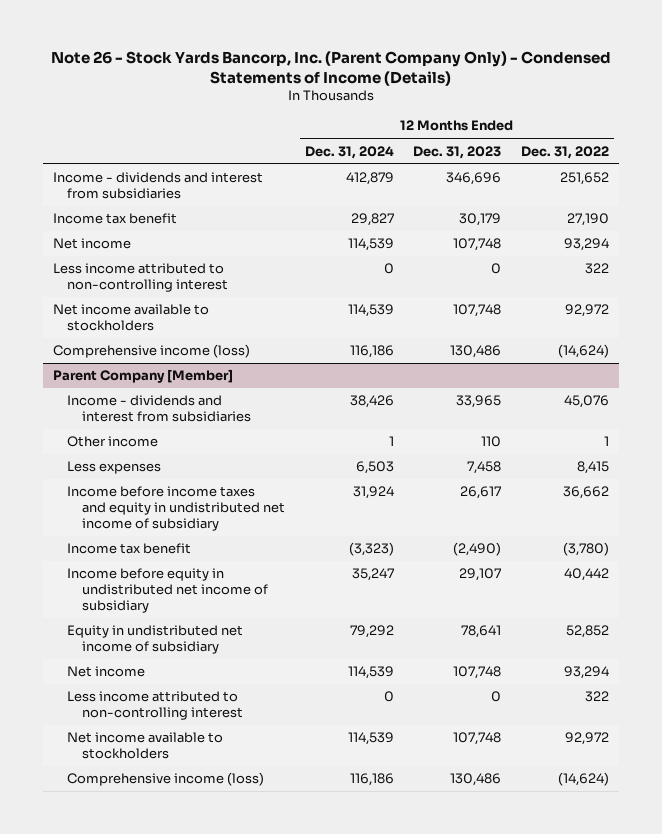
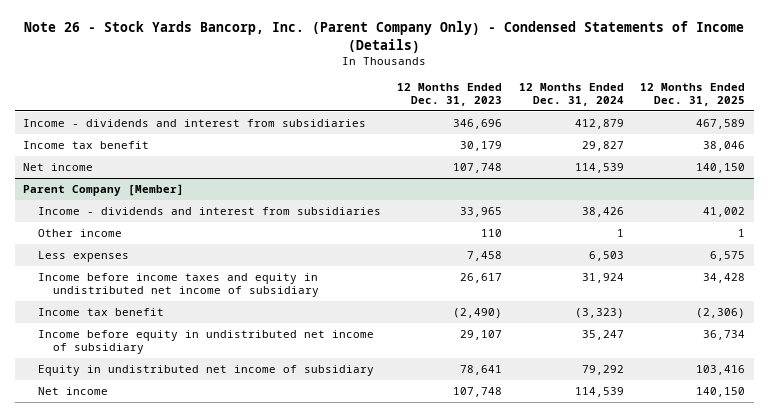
[521,145,610,159] Dec. 31, 2022 -> none
none -> [640,82,746,107] 12 Months Ended Dec. 31, 2025
[52,263,229,293] Less income attributed to non-controlling interest -> none
[52,304,209,332] Net income available to stockholders -> none
[52,344,250,359] Comprehensive income (loss) -> none
[67,691,243,721] Less income attributed to non-controlling interest -> none
[67,732,224,760] Net income available to stockholders -> none
[67,772,265,787] Comprehensive income (loss) -> none

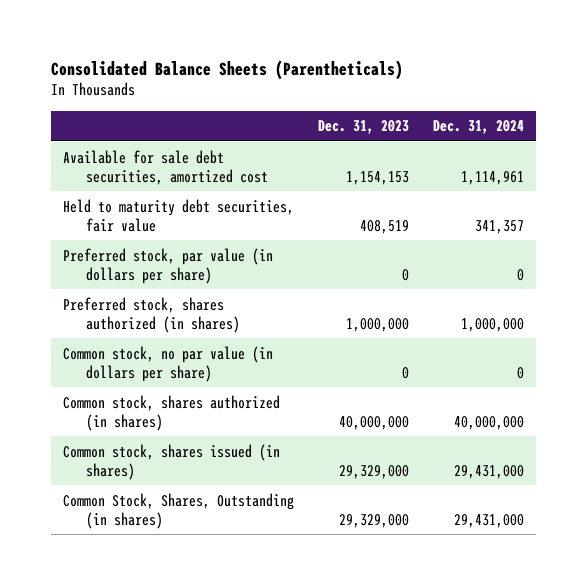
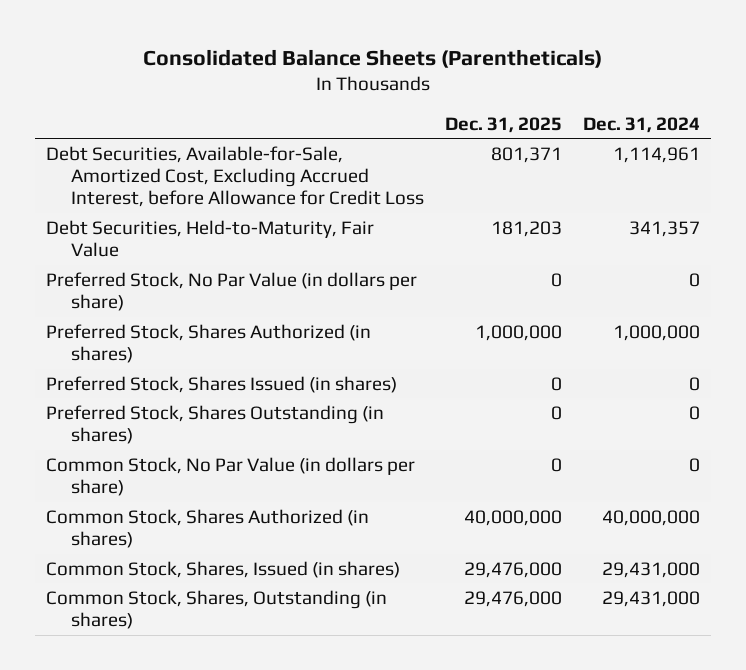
[318,120,410,135] Dec. 31, 2023 -> none
none -> [445,116,563,133] Dec. 31, 2025
[63,149,269,185] Available for sale debt securities, amortized cost -> [45,145,425,208] Debt Securities, Available-for-Sale, Amortized Cost, Excluding Accrued Interest, before Allowance for Credit Loss
[63,198,295,232] Held to maturity debt securities, fair value -> [45,219,374,258] Debt Securities, Held-to-Maturity, Fair Value
[63,247,274,284] Preferred stock, par value (in dollars per share) -> [45,271,417,312] Preferred Stock, No Par Value (in dollars per share)
[63,296,241,333] Preferred stock, shares authorized (in shares) -> [45,323,371,364] Preferred Stock, Shares Authorized (in shares)
none -> [45,375,397,393] Preferred Stock, Shares Issued (in shares)
none -> [45,404,384,445] Preferred Stock, Shares Outstanding (in shares)
[63,345,274,382] Common stock, no par value (in dollars per share) -> [45,456,415,497] Common Stock, No Par Value (in dollars per share)
[63,394,281,431] Common stock, shares authorized (in shares) -> [45,508,369,549] Common Stock, Shares Authorized (in shares)
[63,443,281,480] Common stock, shares issued (in shares) -> [45,560,400,578] Common Stock, Shares, Issued (in shares)

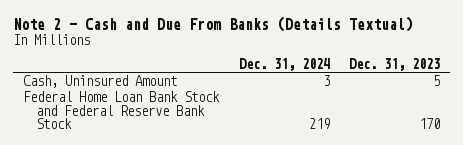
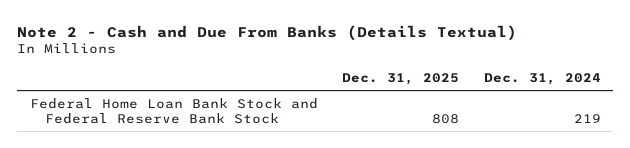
[349,58,441,72] Dec. 31, 2023 -> none
none -> [342,73,460,86] Dec. 31, 2025
[22,75,177,89] Cash, Uninsured Amount -> none

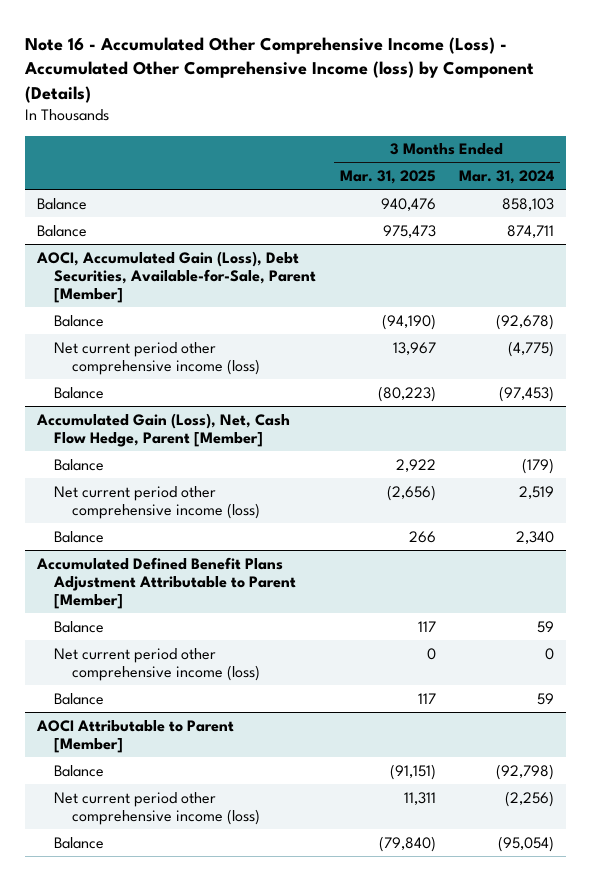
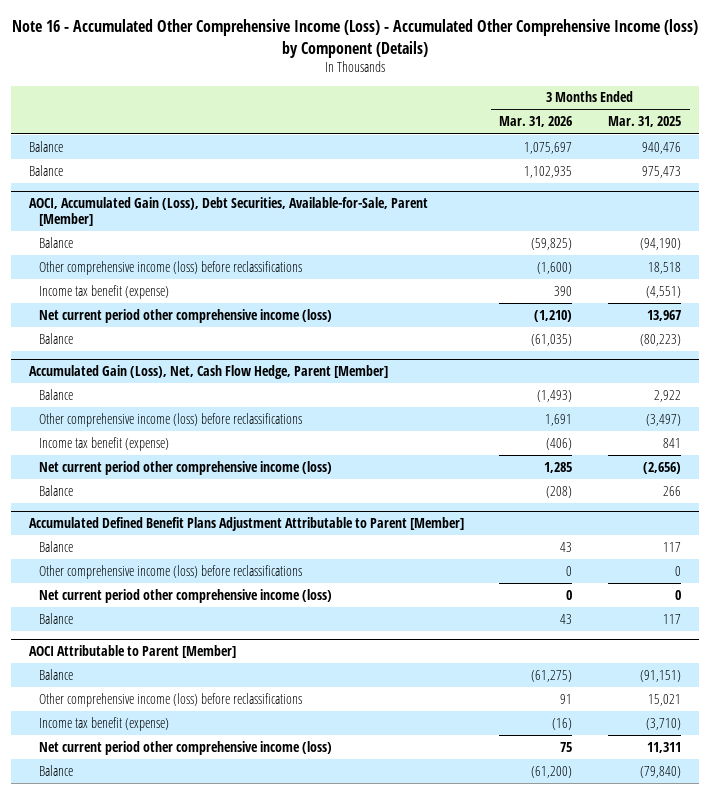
[459,169,555,184] Mar. 31, 2024 -> none
none -> [499,116,573,128] Mar. 31, 2026
none -> [39,260,303,275] Other comprehensive income (loss) before reclassifications
none -> [39,284,170,299] Income tax benefit (expense)
none -> [39,412,303,427] Other comprehensive income (loss) before reclassifications
none -> [39,436,170,451] Income tax benefit (expense)
none -> [39,564,303,579] Other comprehensive income (loss) before reclassifications
none -> [39,692,303,707] Other comprehensive income (loss) before reclassifications
none -> [39,716,170,731] Income tax benefit (expense)

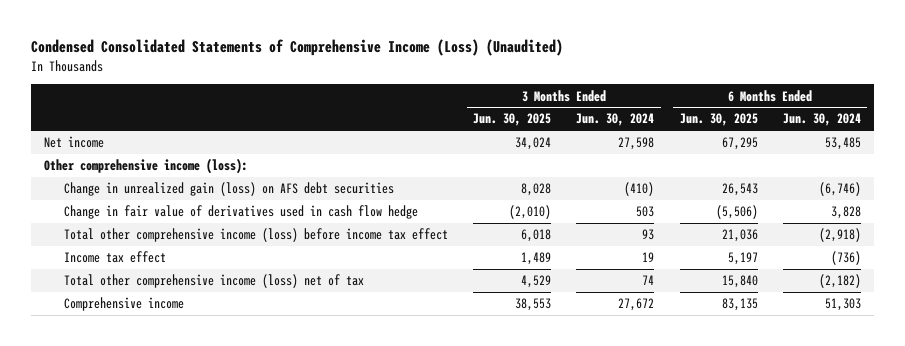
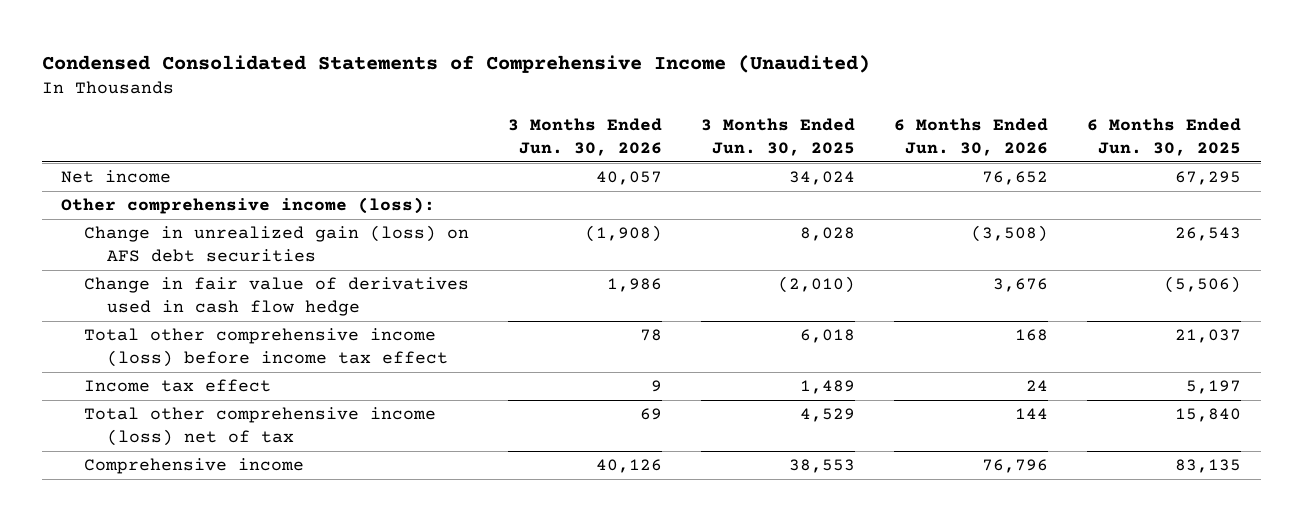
[31,39,564,57] Condensed Consolidated Statements of Comprehensive Income (Loss) (Unaudited) -> [41,55,870,74] Condensed Consolidated Statements of Comprehensive Income (Unaudited)
[576,113,655,127] Jun. 30, 2024 -> none
[782,113,861,127] Jun. 30, 2024 -> none
none -> [508,118,663,156] 3 Months Ended Jun. 30, 2026
none -> [894,118,1049,156] 6 Months Ended Jun. 30, 2026
[721,229,758,243] 21,036 -> [1175,329,1242,344] 21,037

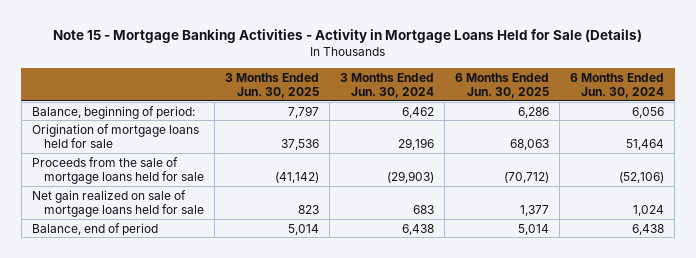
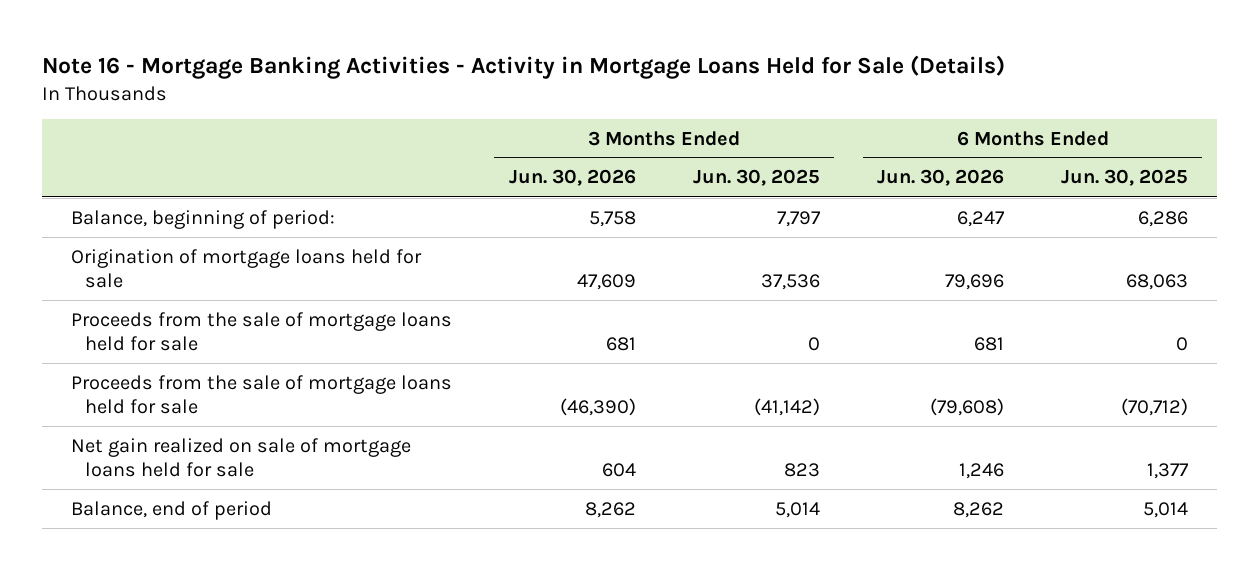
[53,29,643,44] Note 15 - Mortgage Banking Activities - Activity in Mortgage Loans Held for Sale (Details) -> [42,54,1006,79] Note 16 - Mortgage Banking Activities - Activity in Mortgage Loans Held for Sale (Details)
[340,72,435,98] 3 Months Ended Jun. 30, 2024 -> none
[570,72,665,98] 6 Months Ended Jun. 30, 2024 -> none
none -> [508,169,636,187] Jun. 30, 2026
none -> [877,169,1005,187] Jun. 30, 2026
none -> [70,311,452,352] Proceeds from the sale of mortgage loans held for sale

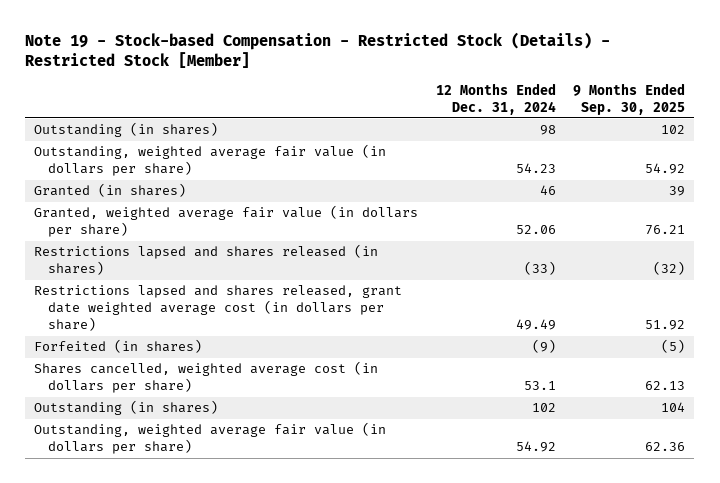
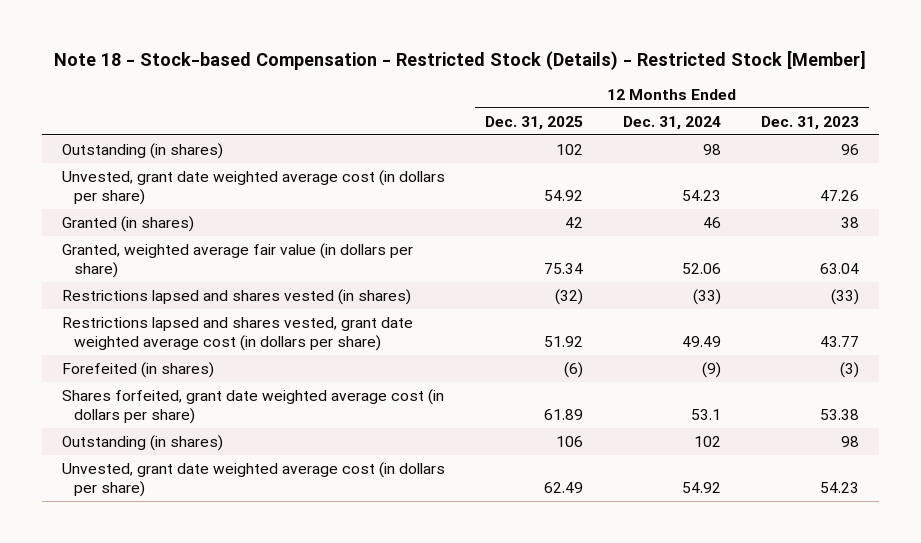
[25,31,611,69] Note 19 - Stock-based Compensation - Restricted Stock (Details) - Restricted Stock [Member] -> [54,49,867,70] Note 18 - Stock-based Compensation - Restricted Stock (Details) - Restricted Stock [Member]
[573,82,686,115] 9 Months Ended Sep. 30, 2025 -> none
none -> [484,115,583,130] Dec. 31, 2025
none -> [760,115,859,130] Dec. 31, 2023
[34,144,387,177] Outstanding, weighted average fair value (in dollars per share) -> [61,169,445,205] Unvested, grant date weighted average cost (in dollars per share)
[34,244,379,276] Restrictions lapsed and shares released (in shares) -> [61,288,411,305] Restrictions lapsed and shares vested (in shares)
[34,285,403,332] Restrictions lapsed and shares released, grant date weighted average cost (in dollars per share) -> [61,316,413,351] Restrictions lapsed and shares vested, grant date weighted average cost (in dollars per share)
[34,339,203,354] Forfeited (in shares) -> [61,361,214,378] Forefeited (in shares)
[34,361,379,394] Shares cancelled, weighted average cost (in dollars per share) -> [61,388,444,424] Shares forfeited, grant date weighted average cost (in dollars per share)
[34,422,387,455] Outstanding, weighted average fair value (in dollars per share) -> [61,461,445,497] Unvested, grant date weighted average cost (in dollars per share)

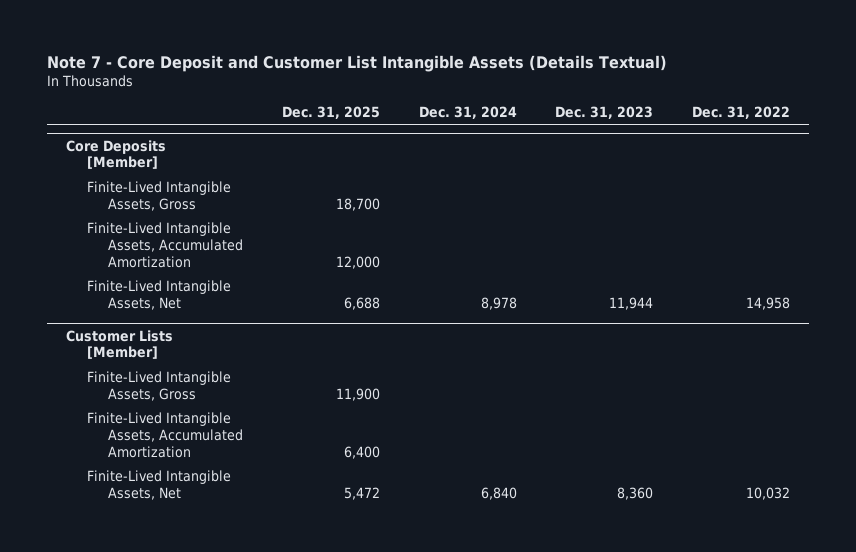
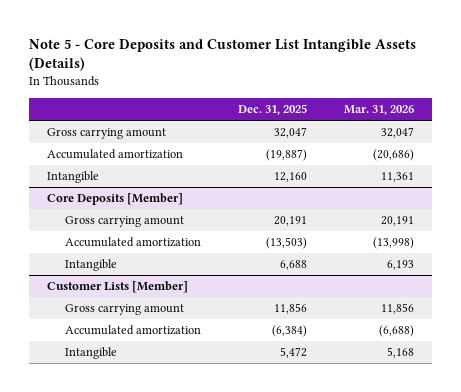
[46,54,667,72] Note 7 - Core Deposit and Customer List Intangible Assets (Details Textual) -> [29,38,417,72] Note 5 - Core Deposits and Customer List Intangible Assets (Details)
[418,106,517,120] Dec. 31, 2024 -> none
[555,106,654,120] Dec. 31, 2023 -> none
[692,106,791,120] Dec. 31, 2022 -> none
none -> [343,105,414,116] Mar. 31, 2026
none -> [47,128,167,140] Gross carrying amount
none -> [47,149,184,160] Accumulated amortization
none -> [47,171,100,184] Intangible
[87,181,232,212] Finite-Lived Intangible Assets, Gross -> none
none -> [65,216,185,228] Gross carrying amount
[87,222,244,268] Finite-Lived Intangible Assets, Accumulated Amortization -> [65,237,202,248] Accumulated amortization
[335,255,380,269] 12,000 -> [266,237,308,250] (13,503)
[87,280,232,311] Finite-Lived Intangible Assets, Net -> [65,259,118,272] Intangible
[87,371,232,402] Finite-Lived Intangible Assets, Gross -> none
none -> [65,304,185,316] Gross carrying amount
[87,412,244,458] Finite-Lived Intangible Assets, Accumulated Amortization -> [65,325,202,336] Accumulated amortization
[343,445,380,459] 6,400 -> [272,325,308,338] (6,384)
[87,470,232,501] Finite-Lived Intangible Assets, Net -> [65,347,118,360] Intangible

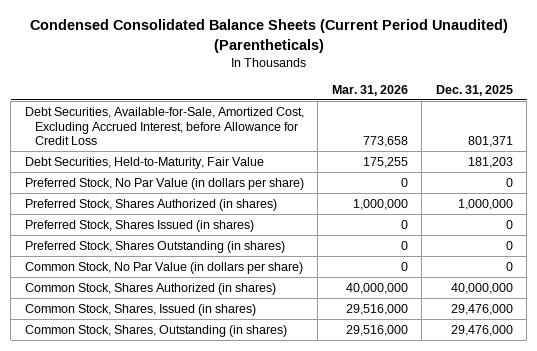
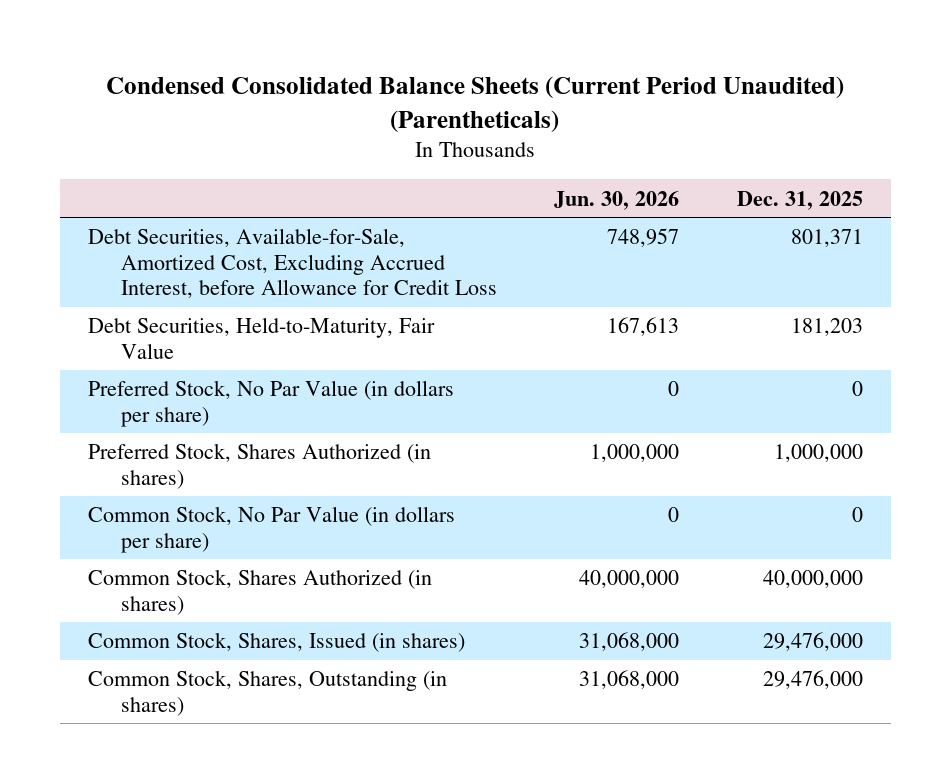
[331,84,408,96] Mar. 31, 2026 -> none
none -> [554,190,680,210] Jun. 30, 2026
[24,219,254,232] Preferred Stock, Shares Issued (in shares) -> none
[24,240,285,253] Preferred Stock, Shares Outstanding (in shares) -> none

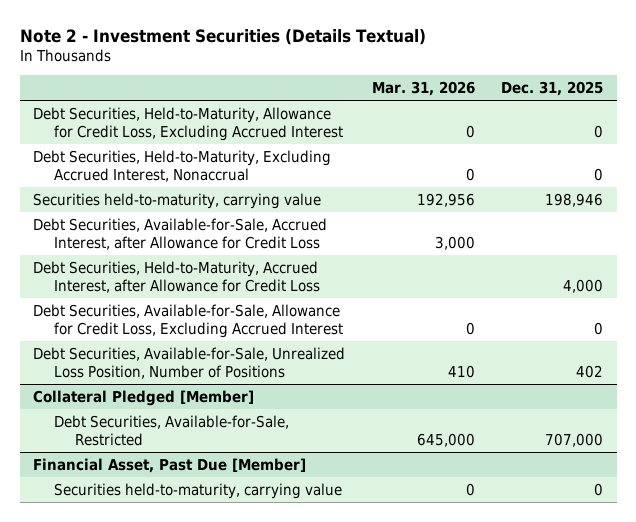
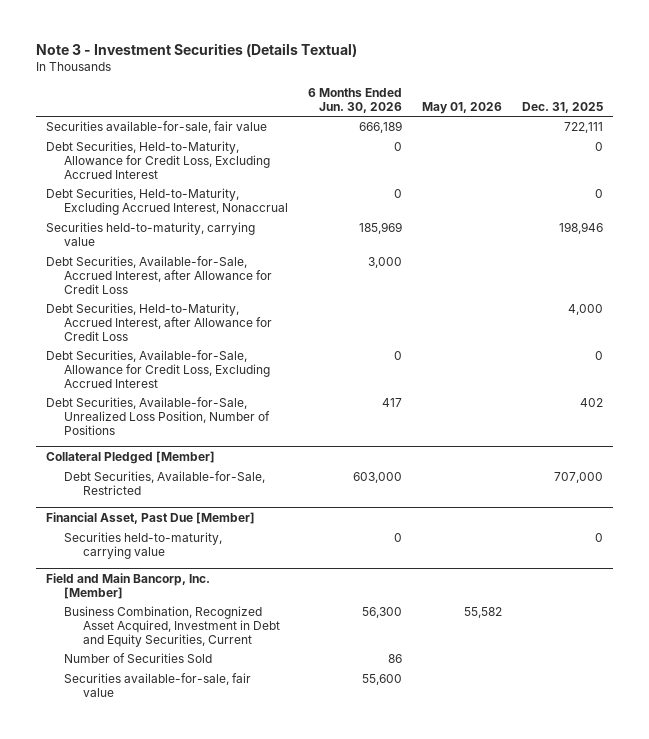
[19,28,426,45] Note 2 - Investment Securities (Details Textual) -> [35,42,357,57] Note 3 - Investment Securities (Details Textual)
[371,81,475,97] Mar. 31, 2026 -> none
none -> [308,88,403,114] 6 Months Ended Jun. 30, 2026
none -> [421,102,502,115] May 01, 2026
none -> [45,121,267,134] Securities available-for-sale, fair value
none -> [45,573,210,600] Field and Main Bancorp, Inc. [Member]
none -> [64,606,280,648] Business Combination, Recognized Asset Acquired, Investment in Debt and Equity Securities, Current
none -> [64,653,213,664] Number of Securities Sold
none -> [64,673,252,698] Securities available-for-sale, fair value

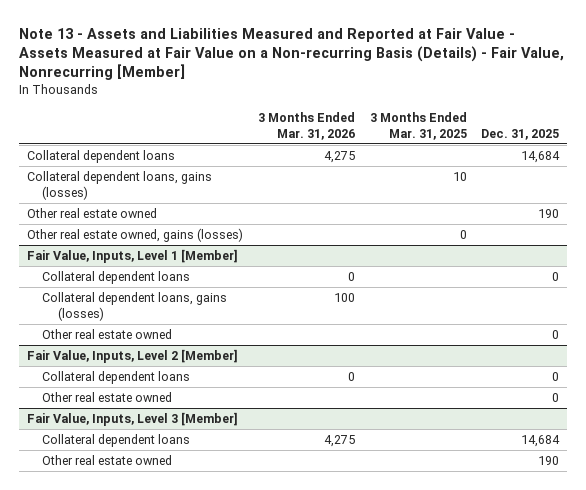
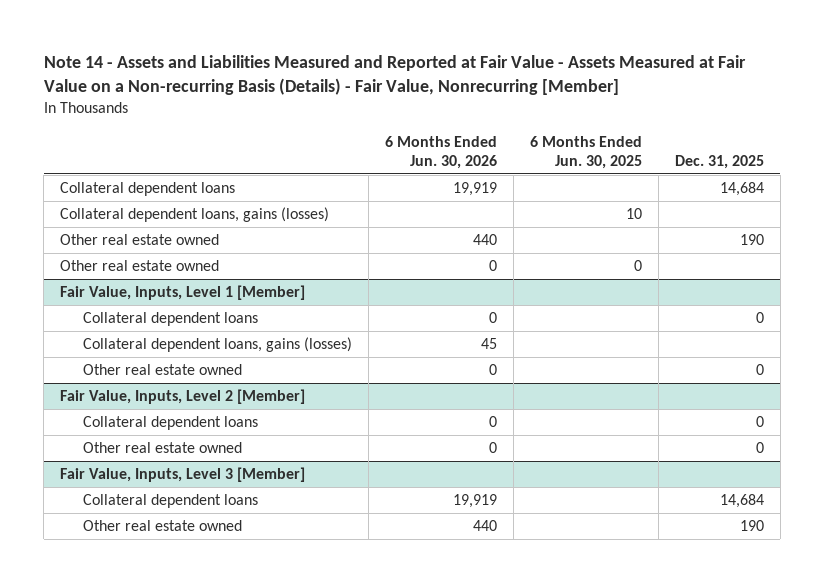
[19,27,565,81] Note 13 - Assets and Liabilities Measured and Reported at Fair Value - Assets Measured at Fair Value on a Non-recurring Basis (Details) - Fair Value, Nonrecurring [Member] -> [43,54,746,96] Note 14 - Assets and Liabilities Measured and Reported at Fair Value - Assets Measured at Fair Value on a Non-recurring Basis (Details) - Fair Value, Nonrecurring [Member]
[257,111,355,140] 3 Months Ended Mar. 31, 2026 -> none
[369,111,467,140] 3 Months Ended Mar. 31, 2025 -> none
none -> [385,135,498,170] 6 Months Ended Jun. 30, 2026
none -> [530,135,643,170] 6 Months Ended Jun. 30, 2025
[26,227,243,242] Other real estate owned, gains (losses) -> [60,259,220,271] Other real estate owned

